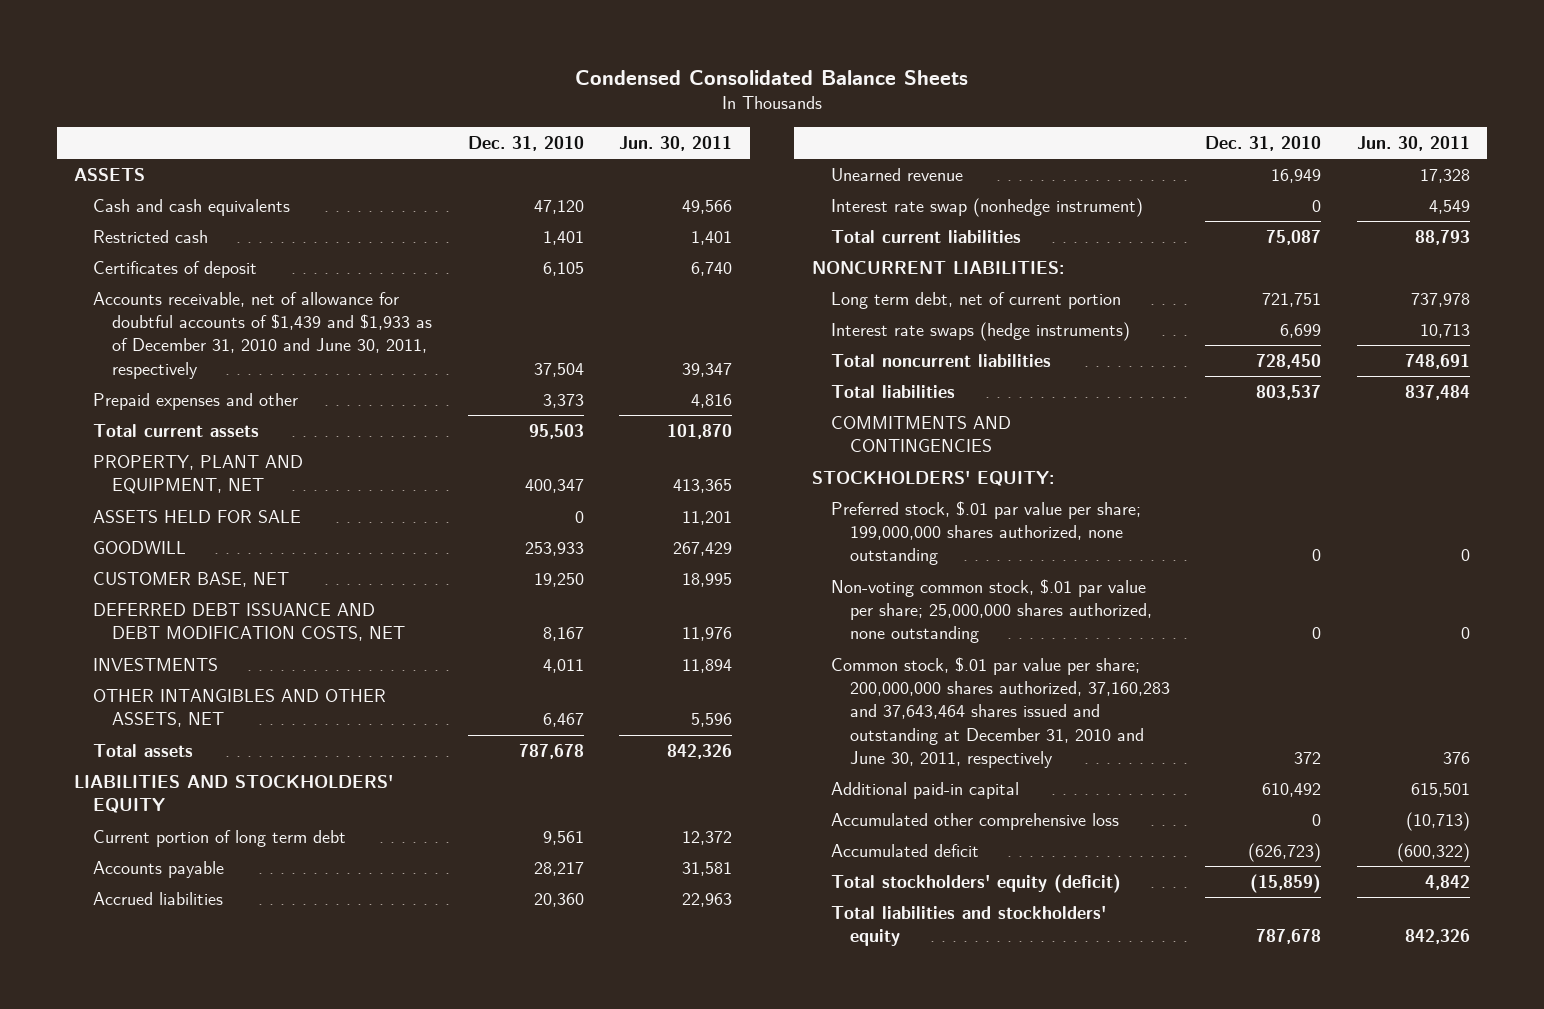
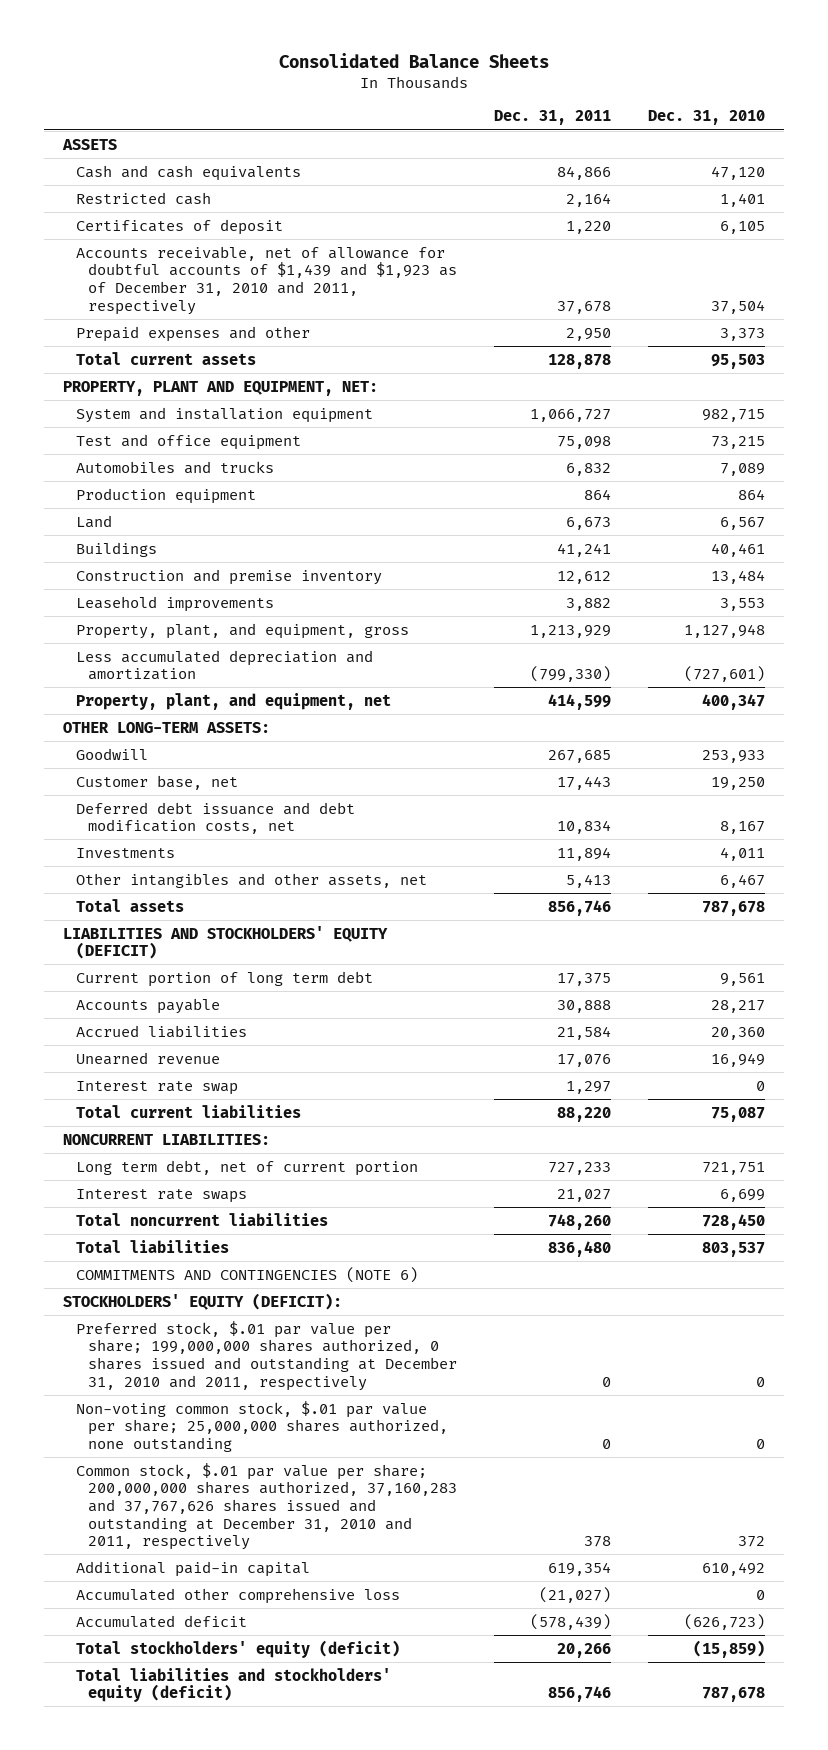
[575,69,969,85] Condensed Consolidated Balance Sheets -> [279,52,550,68] Consolidated Balance Sheets
[618,135,732,151] Jun. 30, 2011 -> none
none -> [494,110,612,126] Dec. 31, 2011
[93,291,433,379] Accounts receivable, net of allowance for doubtful accounts of $1,439 and $1,933 as of December 31, 2010 and June 30, 2011, respectively -> [75,245,458,315] Accounts receivable, net of allowance for doubtful accounts of $1,439 and $1,923 as of December 31, 2010 and 2011, respectively
[93,509,302,523] ASSETS HELD FOR SALE -> none
none -> [62,380,378,396] PROPERTY, PLANT AND EQUIPMENT, NET:
none -> [75,406,373,423] System and installation equipment
none -> [75,433,301,450] Test and office equipment
none -> [75,460,274,474] Automobiles and trucks
none -> [75,487,256,504] Production equipment
none -> [75,514,112,528] Land
none -> [75,541,157,557] Buildings
none -> [75,568,382,585] Construction and premise inventory
none -> [75,595,274,612] Leasehold improvements
none -> [75,622,409,639] Property, plant, and equipment, gross
none -> [75,649,373,681] Less accumulated depreciation and amortization
[93,454,304,495] PROPERTY, PLANT AND EQUIPMENT, NET -> [75,692,391,710] Property, plant, and equipment, net
none -> [62,721,270,733] OTHER LONG-TERM ASSETS:
[93,540,187,554] GOODWILL -> [75,747,148,760] Goodwill
[93,571,290,587] CUSTOMER BASE, NET -> [75,774,238,790] Customer base, net
[93,602,406,642] DEFERRED DEBT ISSUANCE AND DEBT MODIFICATION COSTS, NET -> [75,801,355,835] Deferred debt issuance and debt modification costs, net
[93,657,219,671] INVESTMENTS -> [75,847,175,858] Investments
[93,688,387,728] OTHER INTANGIBLES AND OTHER ASSETS, NET -> [75,872,427,888] Other intangibles and other assets, net
[74,774,394,814] LIABILITIES AND STOCKHOLDERS' EQUITY -> [62,925,388,960] LIABILITIES AND STOCKHOLDERS' EQUITY (DEFICIT)
[831,197,1144,217] Interest rate swap (nonhedge instrument) -> [75,1080,238,1095] Interest rate swap
[831,321,1131,341] Interest rate swaps (hedge instruments) -> [75,1188,247,1203] Interest rate swaps
[831,415,1012,453] COMMITMENTS AND CONTINGENCIES -> [75,1266,418,1283] COMMITMENTS AND CONTINGENCIES (NOTE 6)
[812,470,1055,486] STOCKHOLDERS' EQUITY: -> [62,1292,342,1310] STOCKHOLDERS' EQUITY (DEFICIT):
[831,500,1142,566] Preferred stock, $.01 par value per share; 199,000,000 shares authorized, none outstanding -> [75,1320,458,1391] Preferred stock, $.01 par value per share; 199,000,000 shares authorized, 0 shares issued and outstanding at December 31, 2010 and 2011, respectively
[831,656,1170,768] Common stock, $.01 par value per share; 200,000,000 shares authorized, 37,160,283 and 37,643,464 shares issued and outstanding at December 31, 2010 and June 30, 2011, respectively -> [75,1462,458,1551] Common stock, $.01 par value per share; 200,000,000 shares authorized, 37,160,283 and 37,767,626 shares issued and outstanding at December 31, 2010 and 2011, respectively
[831,905,1107,947] Total liabilities and stockholders' equity -> [75,1667,391,1703] Total liabilities and stockholders' equity (deficit)

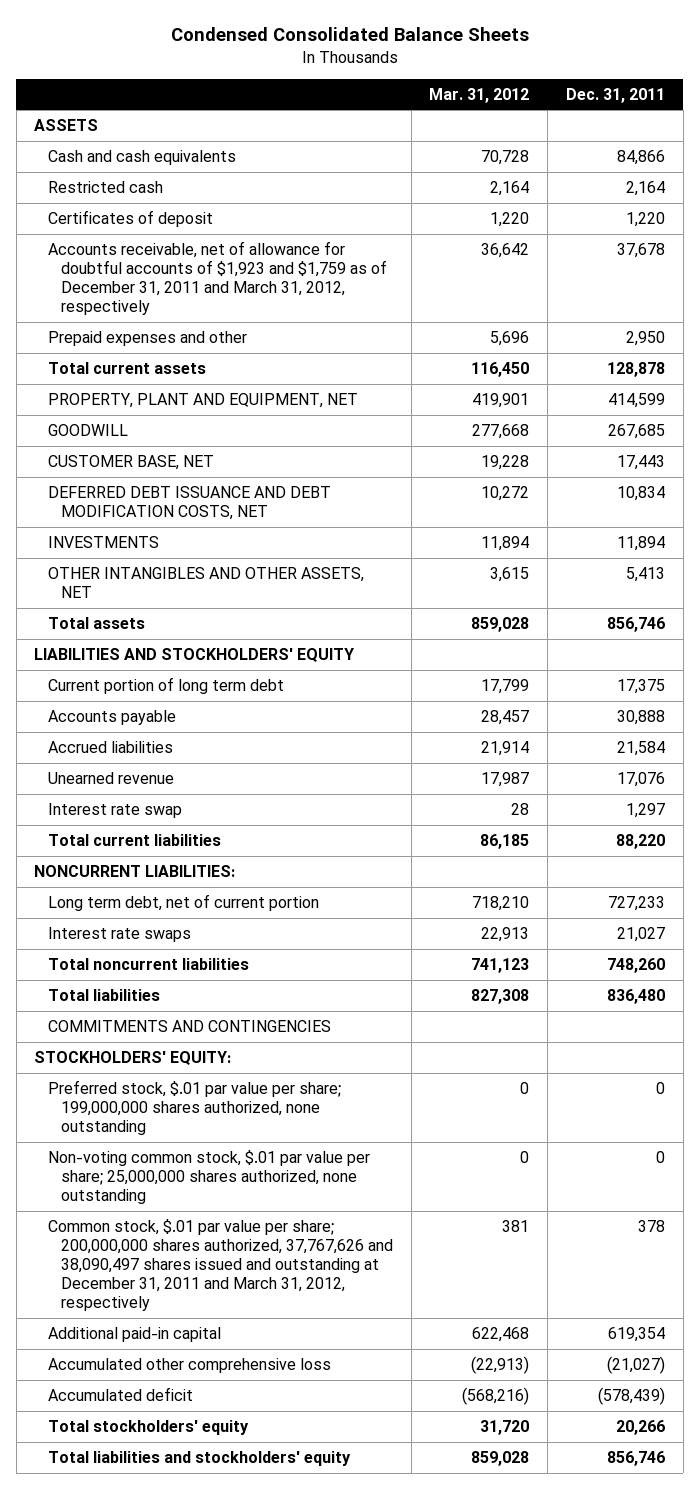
[279,52,550,68] Consolidated Balance Sheets -> [170,26,529,41] Condensed Consolidated Balance Sheets
[648,110,766,126] Dec. 31, 2010 -> none
none -> [429,87,530,103] Mar. 31, 2012
[75,245,458,315] Accounts receivable, net of allowance for doubtful accounts of $1,439 and $1,923 as of December 31, 2010 and 2011, respectively -> [47,241,387,316] Accounts receivable, net of allowance for doubtful accounts of $1,923 and $1,759 as of December 31, 2011 and March 31, 2012, respectively
[62,380,378,396] PROPERTY, PLANT AND EQUIPMENT, NET: -> none
[75,406,373,423] System and installation equipment -> none
[75,433,301,450] Test and office equipment -> none
[75,460,274,474] Automobiles and trucks -> none
[75,487,256,504] Production equipment -> none
[75,514,112,528] Land -> none
[75,541,157,557] Buildings -> none
[75,568,382,585] Construction and premise inventory -> none
[75,595,274,612] Leasehold improvements -> none
[75,622,409,639] Property, plant, and equipment, gross -> none
[75,649,373,681] Less accumulated depreciation and amortization -> none
[62,721,270,733] OTHER LONG-TERM ASSETS: -> none
[75,692,391,710] Property, plant, and equipment, net -> [47,393,358,409] PROPERTY, PLANT AND EQUIPMENT, NET
[75,747,148,760] Goodwill -> [47,424,128,437] GOODWILL
[75,774,238,790] Customer base, net -> [47,455,214,471] CUSTOMER BASE, NET
[75,801,355,835] Deferred debt issuance and debt modification costs, net -> [47,486,331,521] DEFERRED DEBT ISSUANCE AND DEBT MODIFICATION COSTS, NET
[75,847,175,858] Investments -> [47,536,159,549] INVESTMENTS
[75,872,427,888] Other intangibles and other assets, net -> [47,567,364,599] OTHER INTANGIBLES AND OTHER ASSETS, NET
[62,925,388,960] LIABILITIES AND STOCKHOLDERS' EQUITY (DEFICIT) -> [34,648,355,663] LIABILITIES AND STOCKHOLDERS' EQUITY
[75,1266,418,1283] COMMITMENTS AND CONTINGENCIES (NOTE 6) -> [47,1020,331,1033] COMMITMENTS AND CONTINGENCIES
[62,1292,342,1310] STOCKHOLDERS' EQUITY (DEFICIT): -> [34,1051,232,1066] STOCKHOLDERS' EQUITY:
[75,1320,458,1391] Preferred stock, $.01 par value per share; 199,000,000 shares authorized, 0 shares issued and outstanding at December 31, 2010 and 2011, respectively -> [47,1080,341,1136] Preferred stock, $.01 par value per share; 199,000,000 shares authorized, none outstanding
[75,1462,458,1551] Common stock, $.01 par value per share; 200,000,000 shares authorized, 37,160,283 and 37,767,626 shares issued and outstanding at December 31, 2010 and 2011, respectively -> [47,1219,393,1312] Common stock, $.01 par value per share; 200,000,000 shares authorized, 37,767,626 and 38,090,497 shares issued and outstanding at December 31, 2011 and March 31, 2012, respectively
[75,1639,400,1658] Total stockholders' equity (deficit) -> [47,1420,249,1436] Total stockholders' equity
[75,1667,391,1703] Total liabilities and stockholders' equity (deficit) -> [47,1451,351,1467] Total liabilities and stockholders' equity

